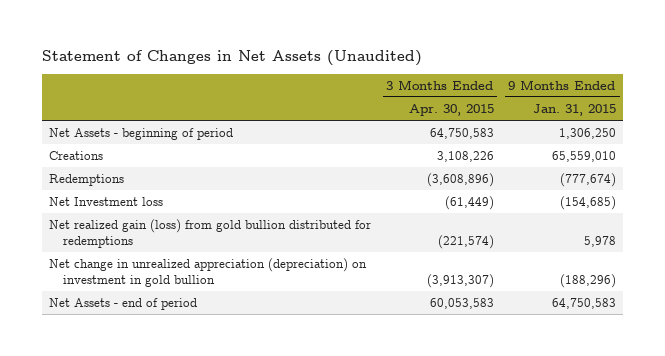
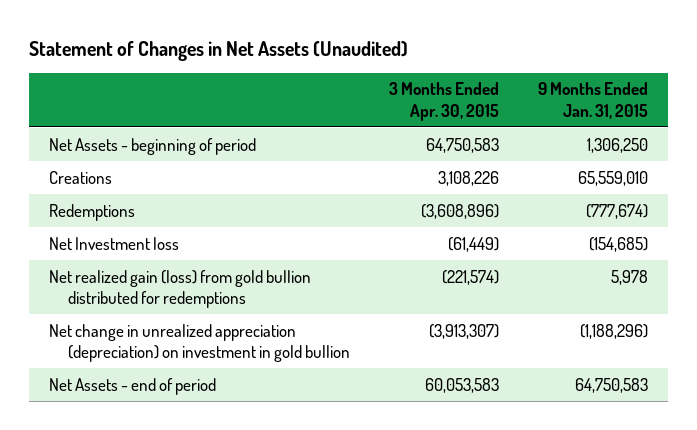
[559,273,616,288] (188,296) -> [580,323,649,339] (1,188,296)

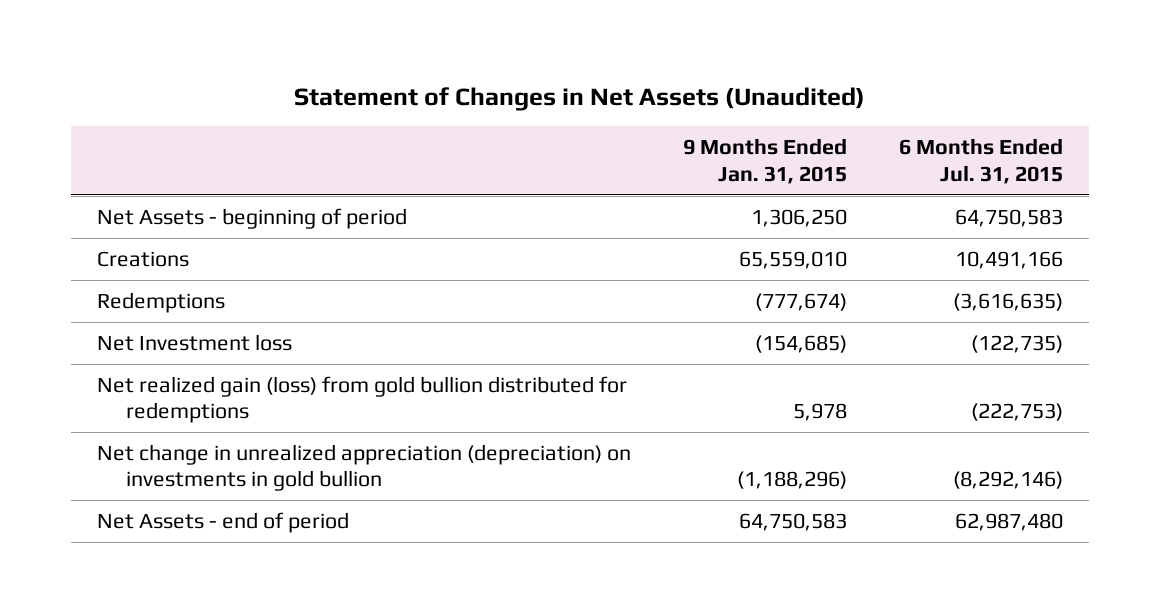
[389,82,500,121] 3 Months Ended Apr. 30, 2015 -> none
none -> [898,138,1063,184] 6 Months Ended Jul. 31, 2015
[48,323,351,362] Net change in unrealized appreciation (depreciation) on investment in gold bullion -> [97,443,632,492] Net change in unrealized appreciation (depreciation) on investments in gold bullion

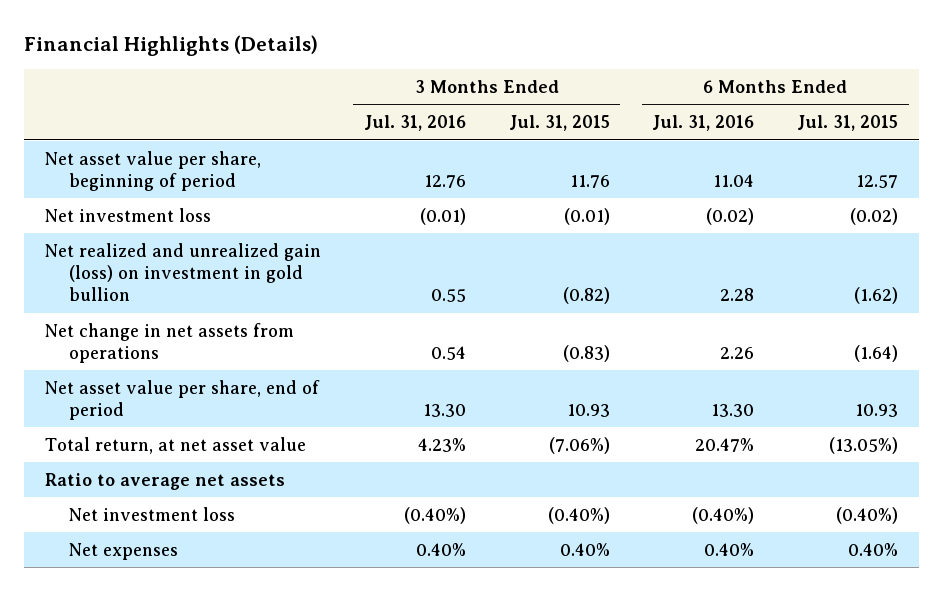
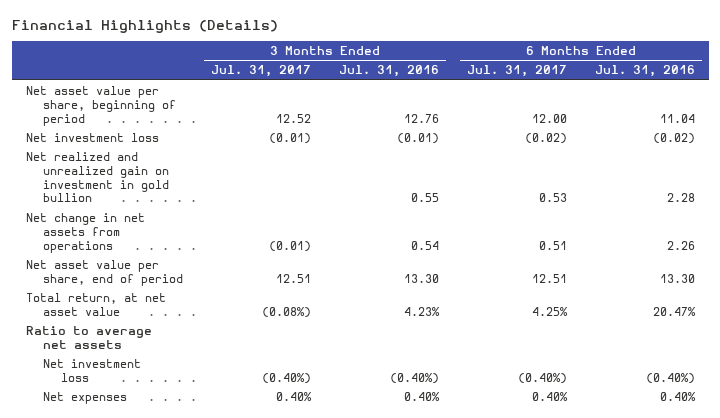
[508,115,610,132] Jul. 31, 2015 -> none
[796,115,898,132] Jul. 31, 2015 -> none
none -> [211,65,312,78] Jul. 31, 2017
none -> [466,65,567,78] Jul. 31, 2017
[45,242,322,302] Net realized and unrealized gain (loss) on investment in gold bullion -> [25,152,170,203] Net realized and unrealized gain on investment in gold bullion

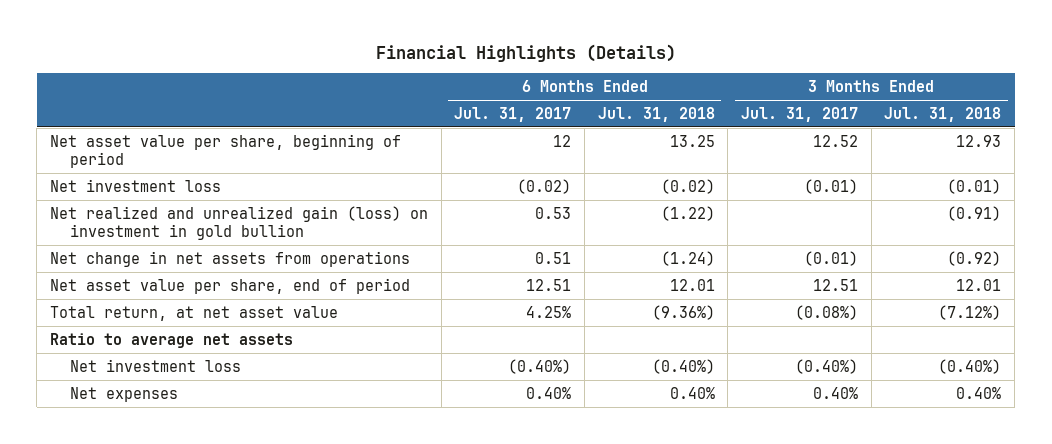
[338,65,439,78] Jul. 31, 2016 -> none
[594,65,695,78] Jul. 31, 2016 -> none
none -> [597,106,715,122] Jul. 31, 2018
none -> [884,106,1002,122] Jul. 31, 2018
[531,113,567,123] 12.00 -> [553,134,572,147] 12
[25,152,170,203] Net realized and unrealized gain on investment in gold bullion -> [50,205,429,240] Net realized and unrealized gain (loss) on investment in gold bullion

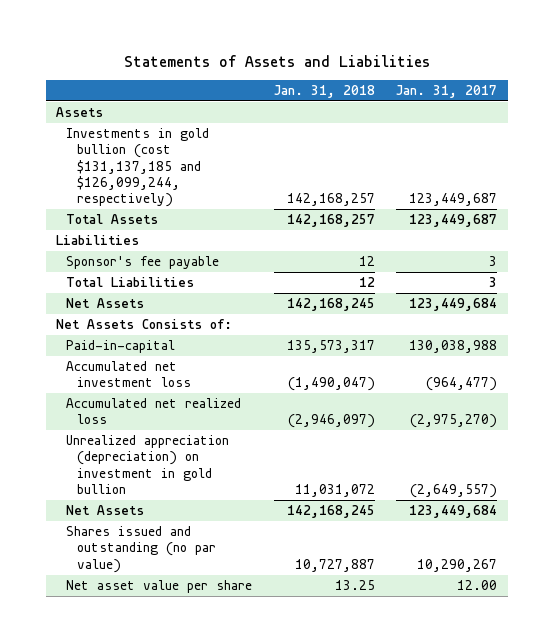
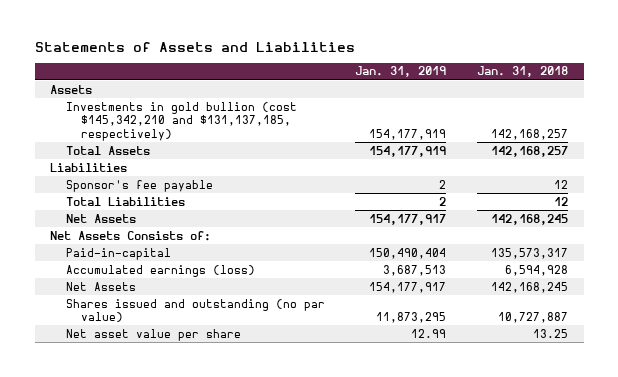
[396,85,498,99] Jan. 31, 2017 -> none
none -> [355,66,447,78] Jan. 31, 2019
[66,128,210,208] Investments in gold bullion (cost $131,137,185 and $126,099,244, respectively) -> [65,101,297,142] Investments in gold bullion (cost $145,342,210 and $131,137,185, respectively)
[66,361,191,388] Accumulated net investment loss -> none
[66,398,242,425] Accumulated net realized loss -> none
[66,435,230,494] Unrealized appreciation (depreciation) on investment in gold bullion -> none
none -> [65,264,255,277] Accumulated earnings (loss)

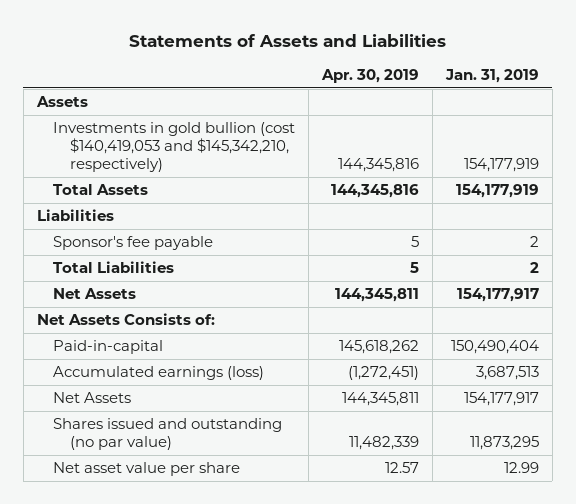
[477,66,569,78] Jan. 31, 2018 -> none
none -> [321,68,420,83] Apr. 30, 2019
[65,101,297,142] Investments in gold bullion (cost $145,342,210 and $131,137,185, respectively) -> [53,122,296,173] Investments in gold bullion (cost $140,419,053 and $145,342,210, respectively)

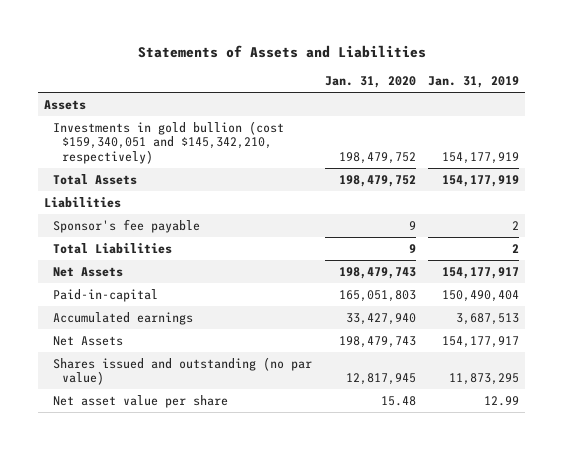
[321,68,420,83] Apr. 30, 2019 -> none
none -> [324,76,416,89] Jan. 31, 2020
[53,122,296,173] Investments in gold bullion (cost $140,419,053 and $145,342,210, respectively) -> [53,120,285,164] Investments in gold bullion (cost $159,340,051 and $145,342,210, respectively)
[36,313,215,326] Net Assets Consists of: -> none
[53,366,265,381] Accumulated earnings (loss) -> [53,311,194,325] Accumulated earnings

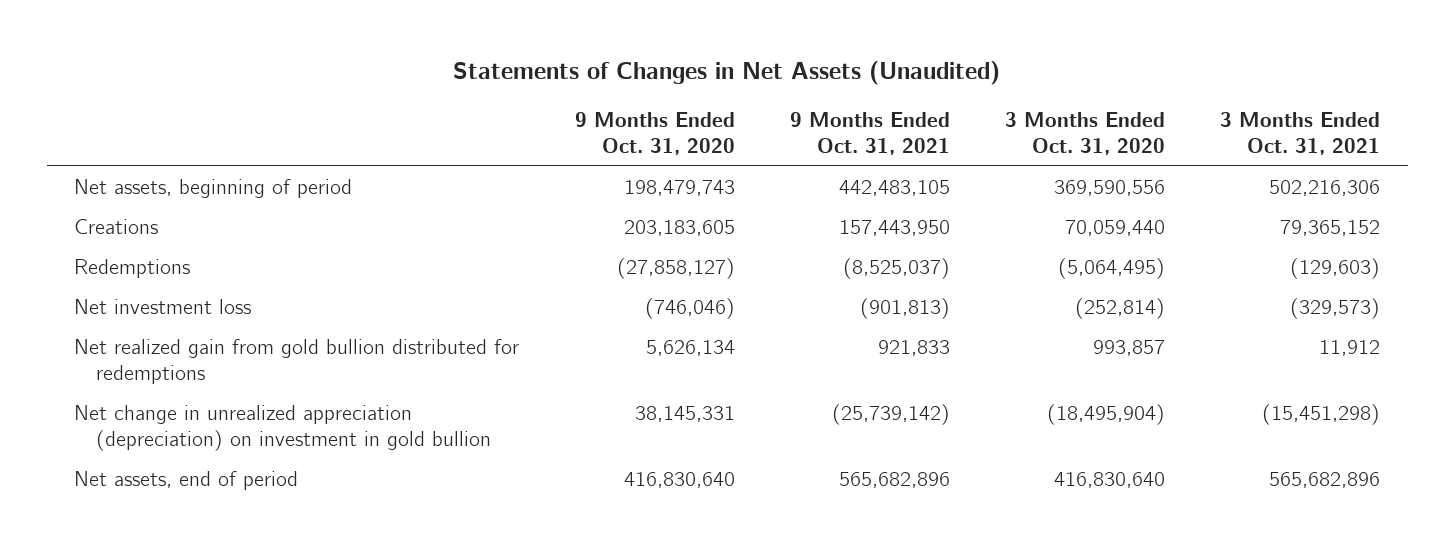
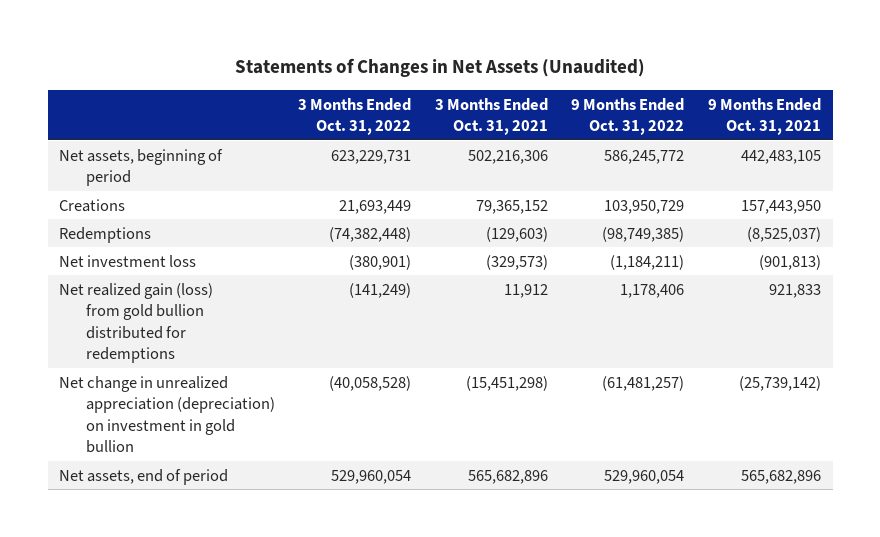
[574,111,735,155] 9 Months Ended Oct. 31, 2020 -> none
[1005,111,1166,155] 3 Months Ended Oct. 31, 2020 -> none
none -> [298,97,412,136] 3 Months Ended Oct. 31, 2022
none -> [571,97,685,136] 9 Months Ended Oct. 31, 2022
[74,339,520,385] Net realized gain from gold bullion distributed for redemptions -> [59,282,214,364] Net realized gain (loss) from gold bullion distributed for redemptions

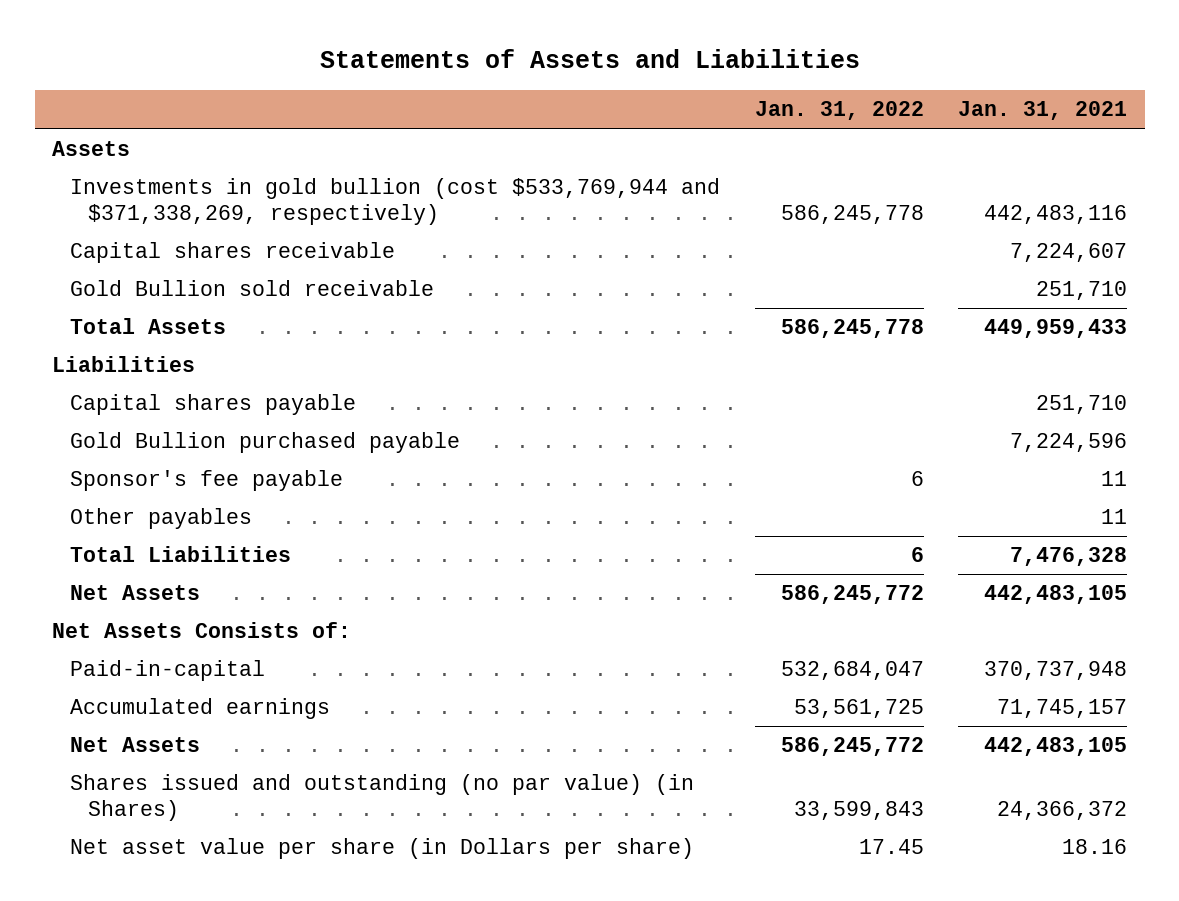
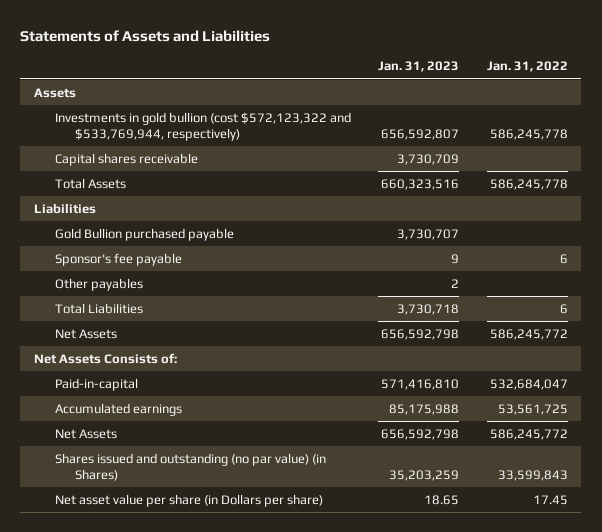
[958,101,1128,121] Jan. 31, 2021 -> none
none -> [378,61,460,73] Jan. 31, 2023
[70,178,721,225] Investments in gold bullion (cost $533,769,944 and $371,338,269, respectively) -> [54,111,351,142] Investments in gold bullion (cost $572,123,322 and $533,769,944, respectively)
[70,280,435,297] Gold Bullion sold receivable -> none
[70,394,357,416] Capital shares payable -> none

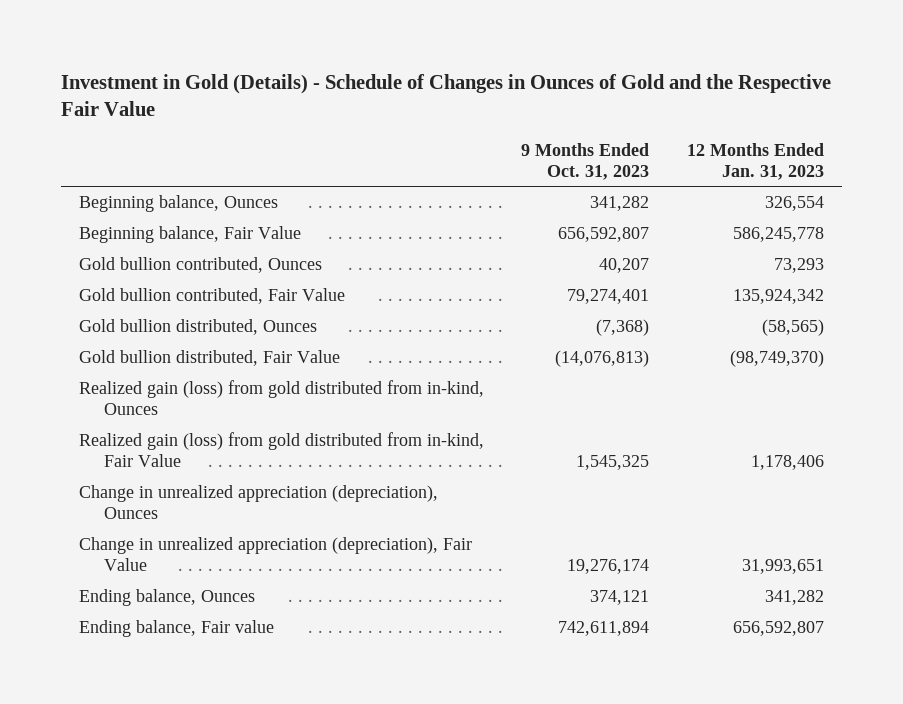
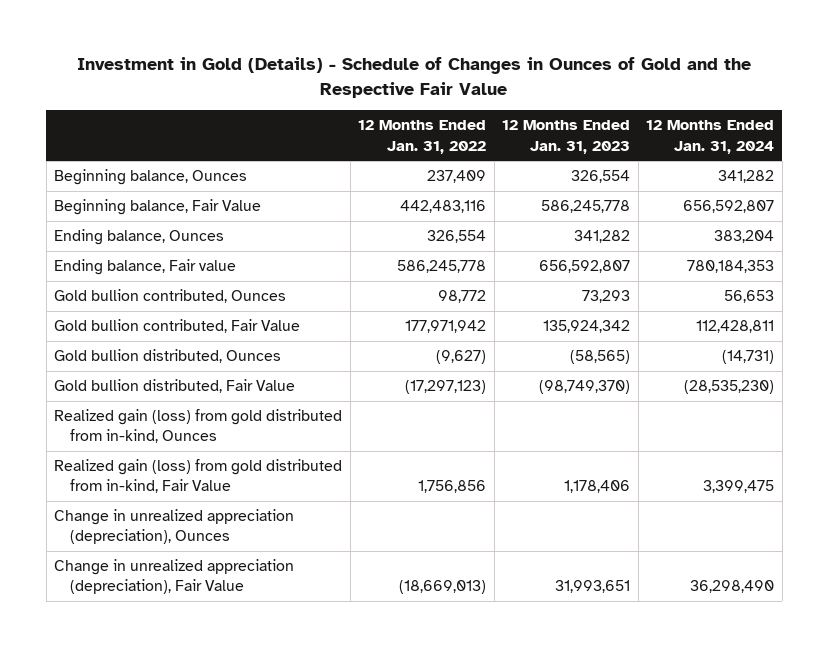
[521,142,650,180] 9 Months Ended Oct. 31, 2023 -> none
none -> [358,120,487,154] 12 Months Ended Jan. 31, 2022
none -> [646,120,775,154] 12 Months Ended Jan. 31, 2024
[79,589,256,607] Ending balance, Ounces -> [54,229,225,246] Ending balance, Ounces
[79,620,275,638] Ending balance, Fair value -> [54,259,237,276] Ending balance, Fair value

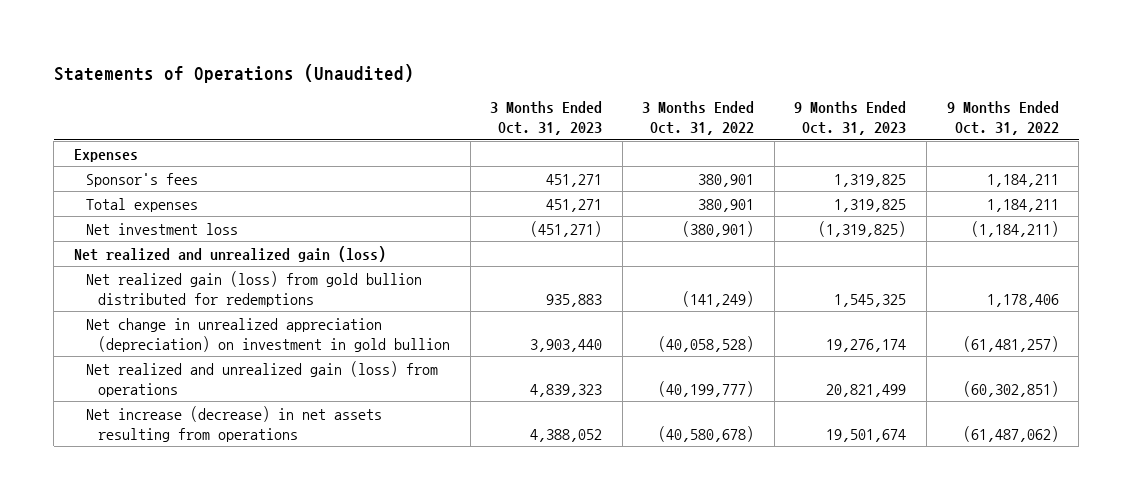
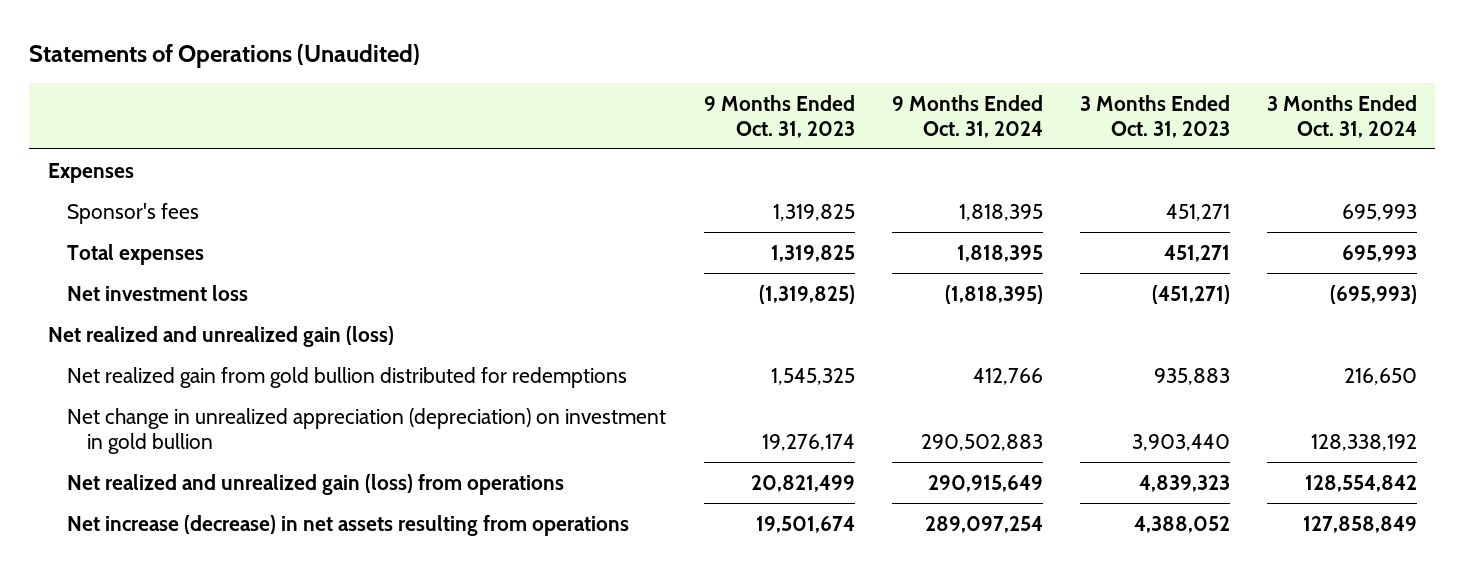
[642,101,755,136] 3 Months Ended Oct. 31, 2022 -> none
[946,101,1059,136] 9 Months Ended Oct. 31, 2022 -> none
none -> [891,94,1043,138] 9 Months Ended Oct. 31, 2024
none -> [1266,94,1417,138] 3 Months Ended Oct. 31, 2024
[86,270,423,307] Net realized gain (loss) from gold bullion distributed for redemptions -> [67,366,628,388] Net realized gain from gold bullion distributed for redemptions

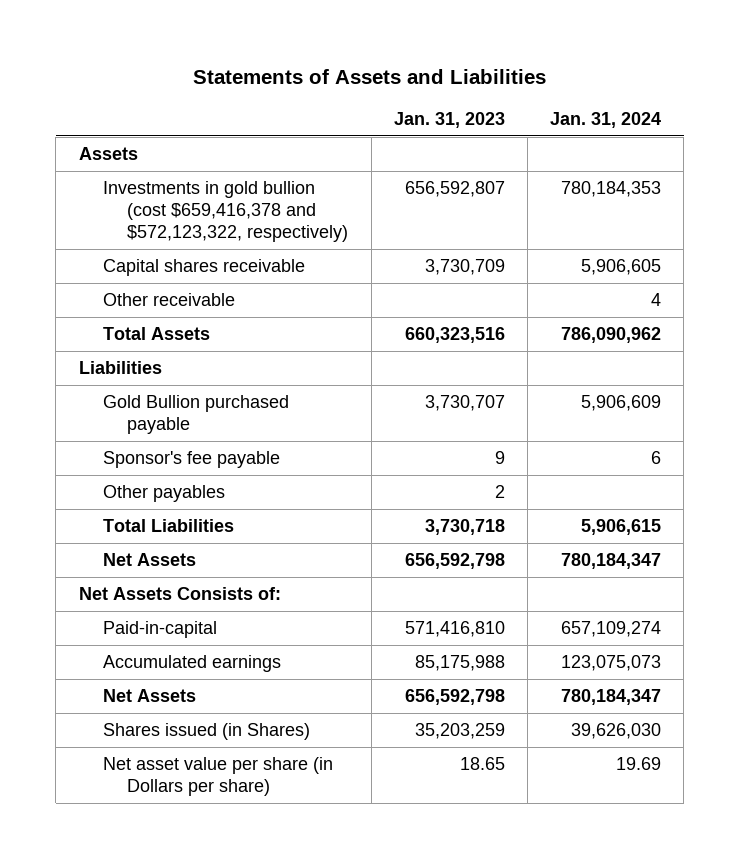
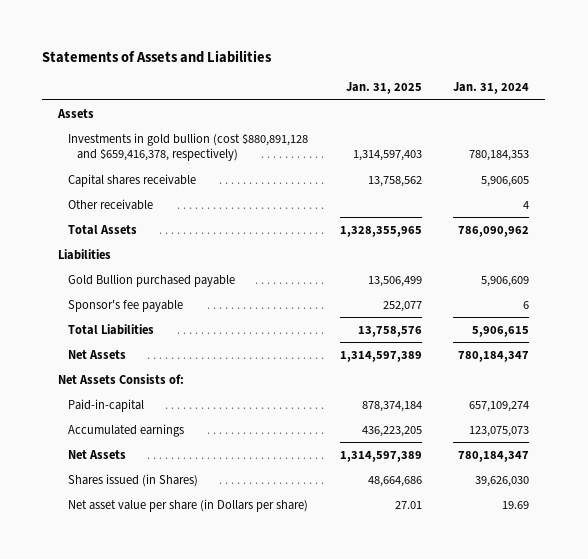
[393,111,505,128] Jan. 31, 2023 -> none
none -> [345,82,422,95] Jan. 31, 2025
[102,181,349,243] Investments in gold bullion (cost $659,416,378 and $572,123,322, respectively) -> [67,132,308,162] Investments in gold bullion (cost $880,891,128 and $659,416,378, respectively)
[102,485,225,503] Other payables -> none

